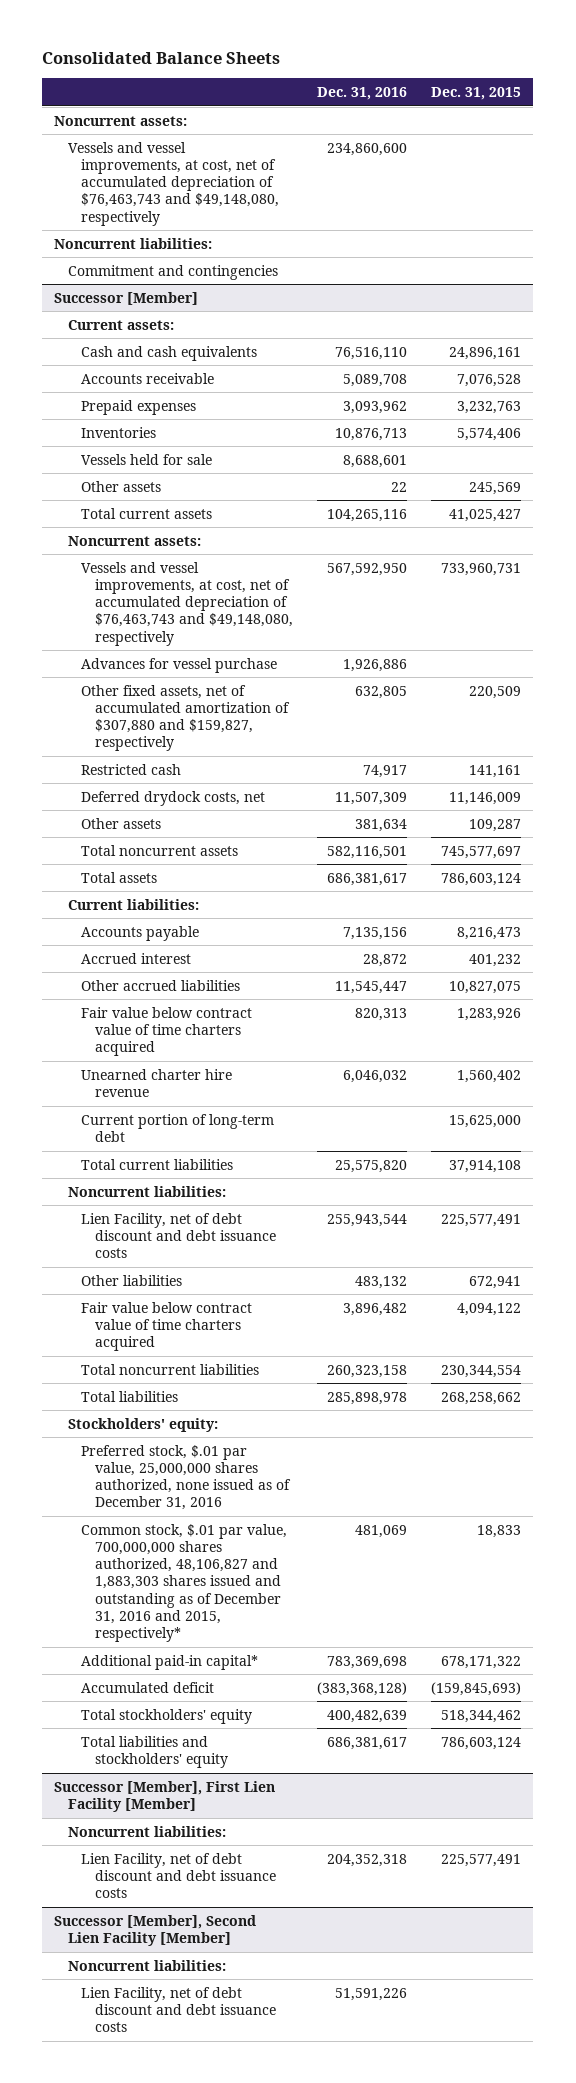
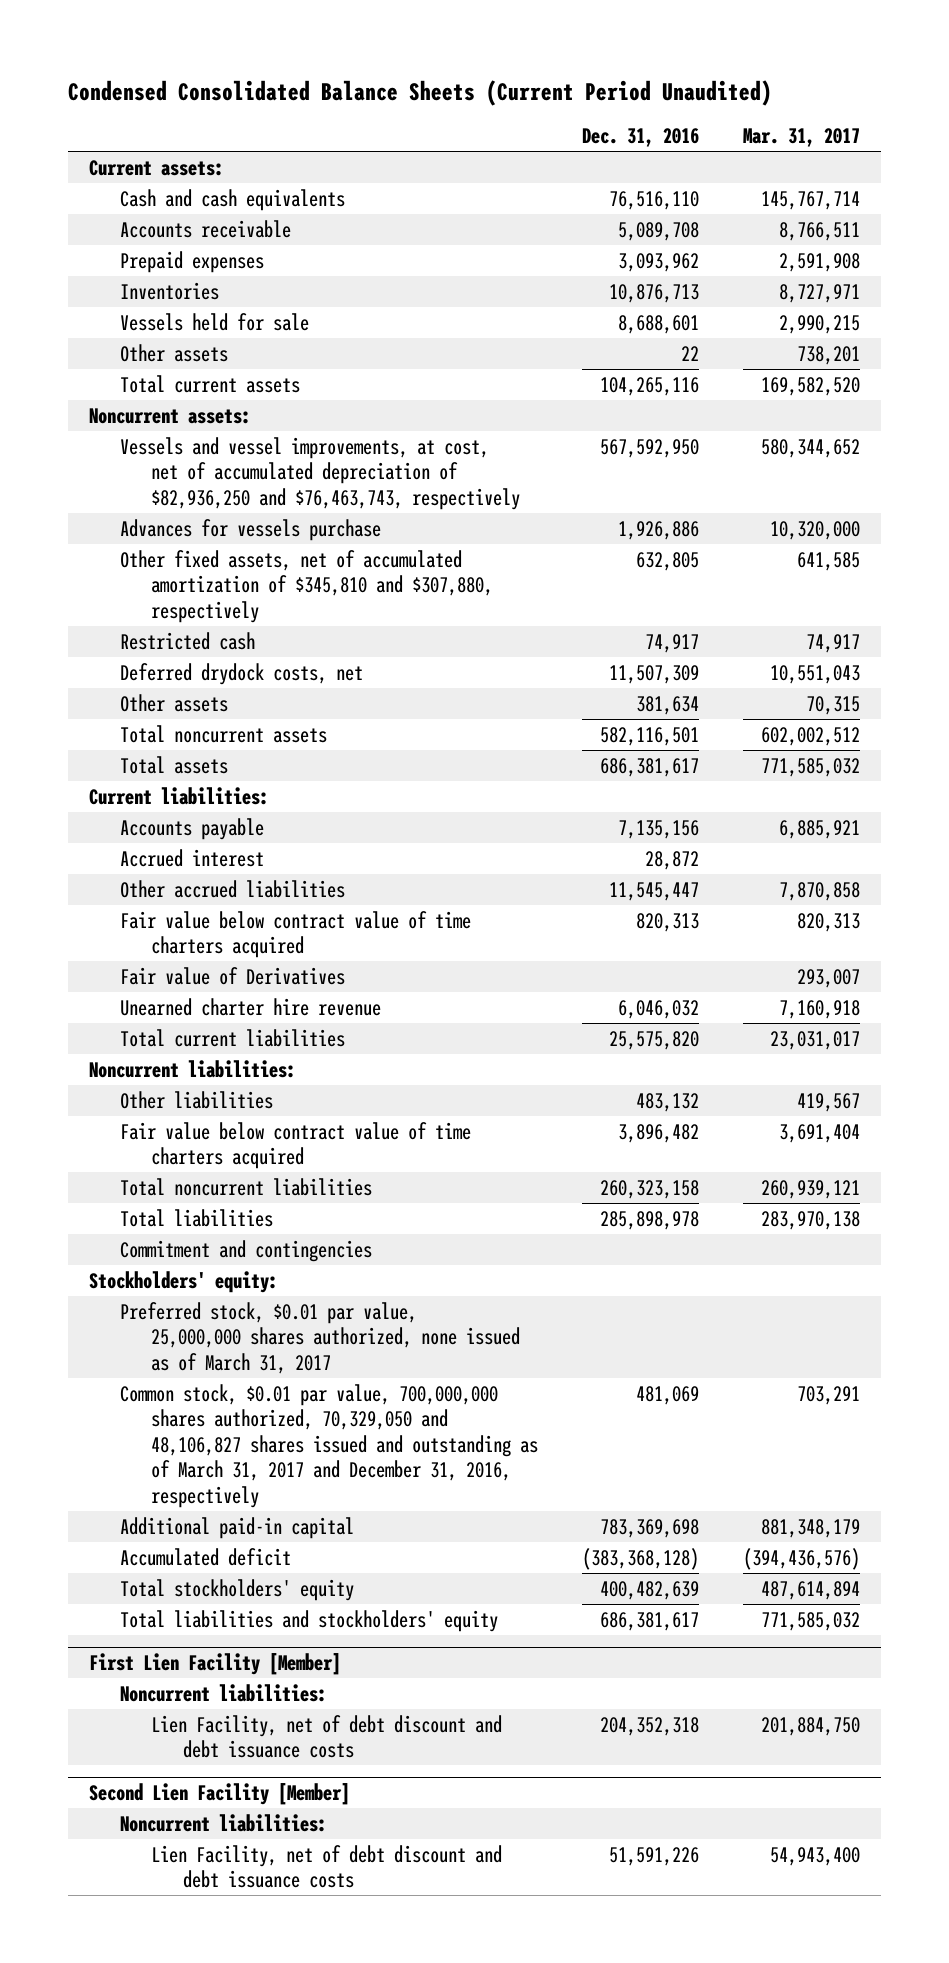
[42,52,281,65] Consolidated Balance Sheets -> [67,79,772,106] Condensed Consolidated Balance Sheets (Current Period Unaudited)
[431,87,522,101] Dec. 31, 2015 -> none
none -> [742,128,860,148] Mar. 31, 2017
[54,115,188,126] Noncurrent assets: -> none
[67,141,280,226] Vessels and vessel improvements, at cost, net of accumulated depreciation of $76,463,743 and $49,148,080, respectively -> none
[54,237,213,249] Noncurrent liabilities: -> none
[54,291,199,305] Successor [Member] -> none
[81,561,293,646] Vessels and vessel improvements, at cost, net of accumulated depreciation of $76,463,743 and $49,148,080, respectively -> [120,436,521,510] Vessels and vessel improvements, at cost, net of accumulated depreciation of $82,936,250 and $76,463,743, respectively
[81,657,278,673] Advances for vessel purchase -> [120,518,382,541] Advances for vessels purchase
[81,684,290,752] Other fixed assets, net of accumulated amortization of $307,880 and $159,827, respectively -> [120,549,494,623] Other fixed assets, net of accumulated amortization of $345,810 and $307,880, respectively
none -> [120,966,346,985] Fair value of Derivatives
[81,1113,275,1142] Current portion of long-term debt -> none
[81,1212,276,1259] Lien Facility, net of debt discount and debt issuance costs -> none
[67,264,278,280] Commitment and contingencies -> [120,1239,373,1262] Commitment and contingencies
[81,1444,291,1511] Preferred stock, $.01 par value, 25,000,000 shares authorized, none issued as of December 31, 2016 -> [120,1301,521,1374] Preferred stock, $0.01 par value, 25,000,000 shares authorized, none issued as of March 31, 2017
[81,1523,288,1642] Common stock, $.01 par value, 700,000,000 shares authorized, 48,106,827 and 1,883,303 shares issued and outstanding as of December 31, 2016 and 2015, respectively* -> [120,1383,539,1508] Common stock, $0.01 par value, 700,000,000 shares authorized, 70,329,050 and 48,106,827 shares issued and outstanding as of March 31, 2017 and December 31, 2016, respectively
[81,1654,259,1670] Additional paid-in capital* -> [120,1516,355,1539] Additional paid-in capital
[54,1780,276,1812] Successor [Member], First Lien Facility [Member] -> [89,1653,342,1676] First Lien Facility [Member]
[54,1914,257,1946] Successor [Member], Second Lien Facility [Member] -> [89,1783,351,1806] Second Lien Facility [Member]

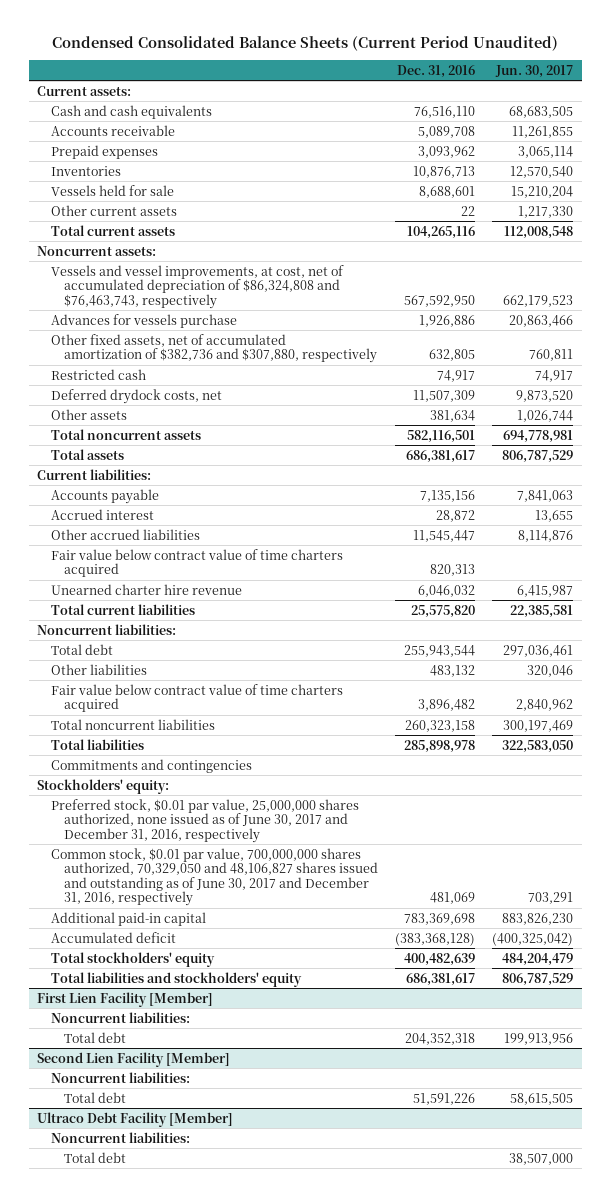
[742,128,860,148] Mar. 31, 2017 -> none
none -> [495,65,574,79] Jun. 30, 2017
[120,343,229,362] Other assets -> [50,204,177,216] Other current assets
[120,436,521,510] Vessels and vessel improvements, at cost, net of accumulated depreciation of $82,936,250 and $76,463,743, respectively -> [50,264,344,309] Vessels and vessel improvements, at cost, net of accumulated depreciation of $86,324,808 and $76,463,743, respectively
[120,549,494,623] Other fixed assets, net of accumulated amortization of $345,810 and $307,880, respectively -> [50,333,377,364] Other fixed assets, net of accumulated amortization of $382,736 and $307,880, respectively
[120,966,346,985] Fair value of Derivatives -> none
none -> [50,643,113,655] Total debt
[120,1239,373,1262] Commitment and contingencies -> [50,758,252,773] Commitments and contingencies
[120,1301,521,1374] Preferred stock, $0.01 par value, 25,000,000 shares authorized, none issued as of March 31, 2017 -> [50,798,359,843] Preferred stock, $0.01 par value, 25,000,000 shares authorized, none issued as of June 30, 2017 and December 31, 2016, respectively
[120,1383,539,1508] Common stock, $0.01 par value, 700,000,000 shares authorized, 70,329,050 and 48,106,827 shares issued and outstanding as of March 31, 2017 and December 31, 2016, respectively -> [50,847,378,907] Common stock, $0.01 par value, 700,000,000 shares authorized, 70,329,050 and 48,106,827 shares issued and outstanding as of June 30, 2017 and December 31, 2016, respectively
[151,1714,503,1759] Lien Facility, net of debt discount and debt issuance costs -> [63,1031,126,1043] Total debt
[151,1844,503,1889] Lien Facility, net of debt discount and debt issuance costs -> [63,1091,126,1103] Total debt
none -> [37,1111,234,1127] Ultraco Debt Facility [Member]
none -> [50,1131,190,1143] Noncurrent liabilities:
none -> [63,1151,126,1163] Total debt

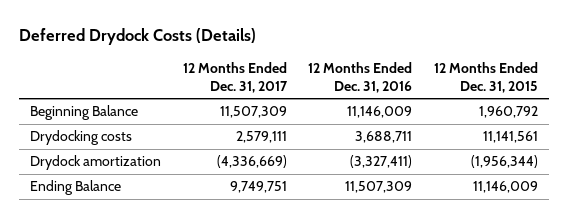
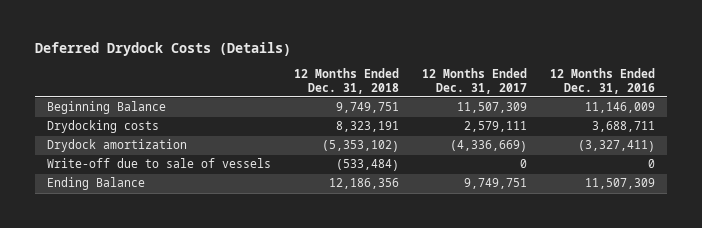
[434,61,539,93] 12 Months Ended Dec. 31, 2015 -> none
none -> [293,68,399,94] 12 Months Ended Dec. 31, 2018
none -> [46,158,271,169] Write-off due to sale of vessels

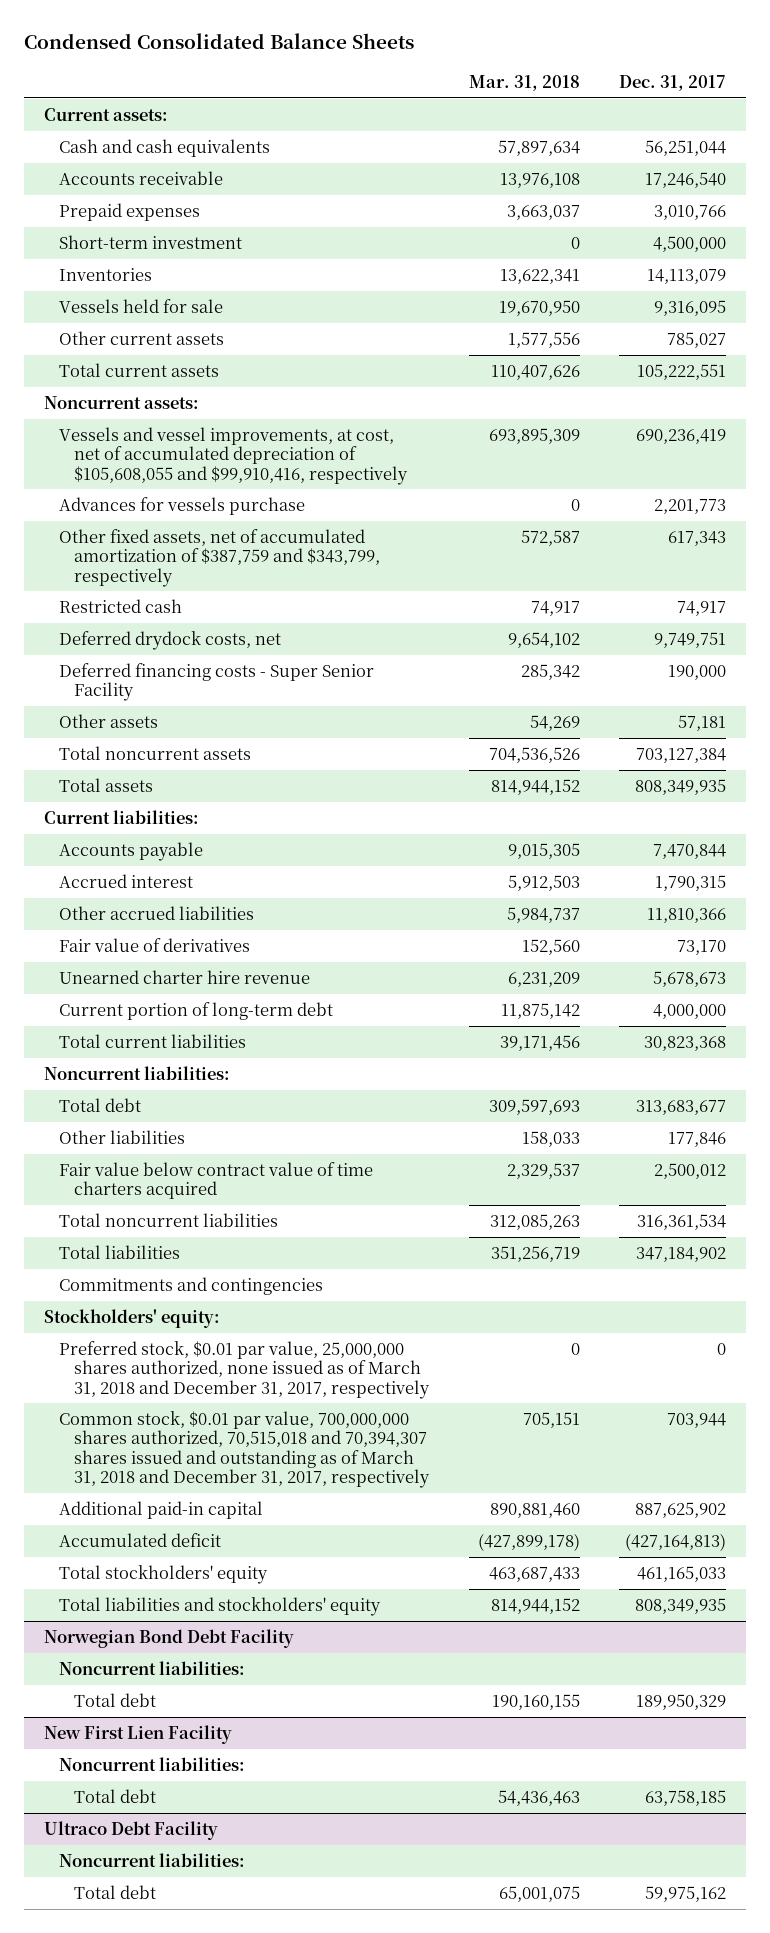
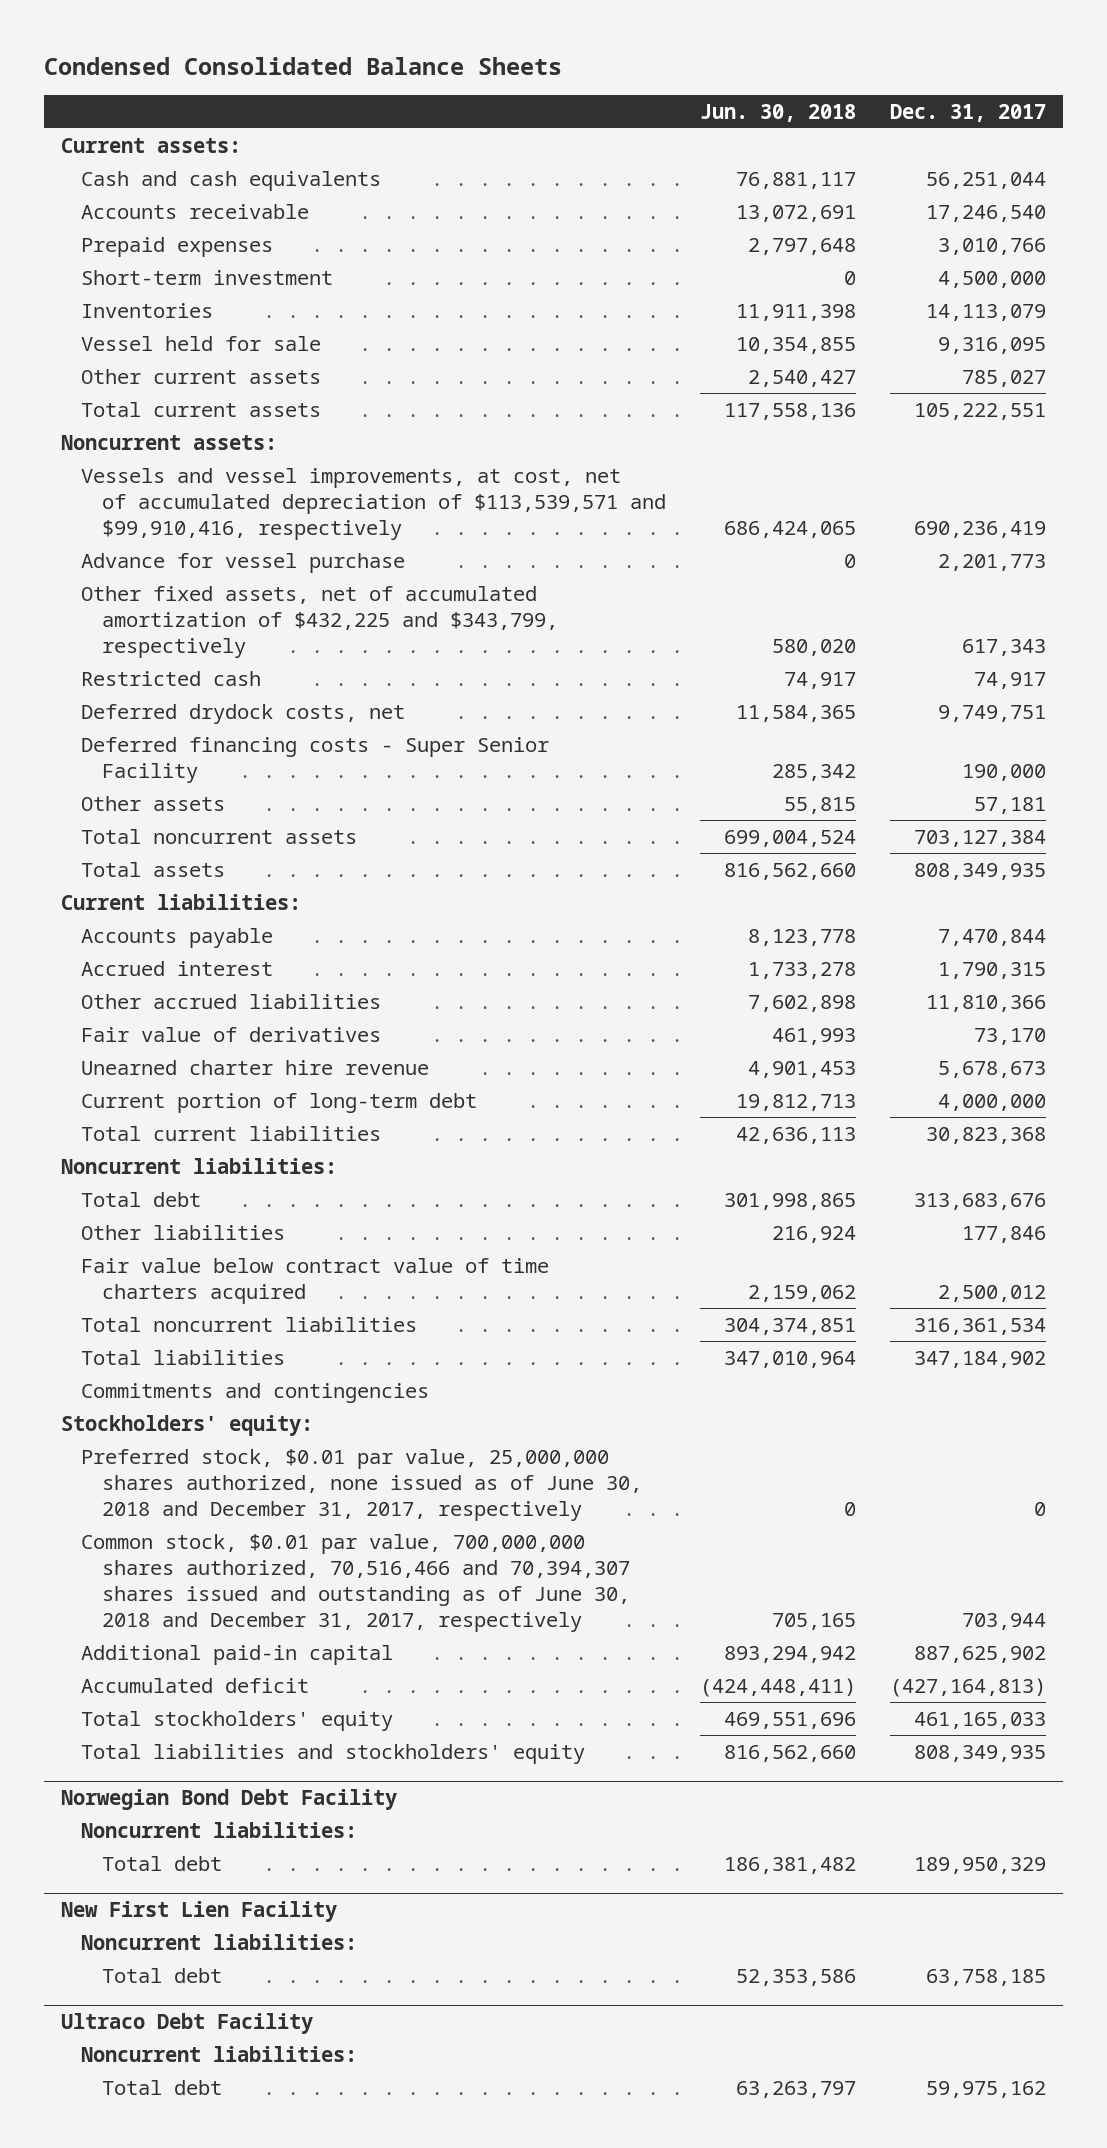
[468,74,580,91] Mar. 31, 2018 -> none
none -> [699,103,856,122] Jun. 30, 2018
[58,298,223,313] Vessels held for sale -> [81,335,322,351] Vessel held for sale
[58,426,408,485] Vessels and vessel improvements, at cost, net of accumulated depreciation of $105,608,055 and $99,910,416, respectively -> [81,467,666,540] Vessels and vessel improvements, at cost, net of accumulated depreciation of $113,539,571 and $99,910,416, respectively
[58,496,305,515] Advances for vessels purchase -> [81,552,406,573] Advance for vessel purchase
[58,528,380,587] Other fixed assets, net of accumulated amortization of $387,759 and $343,799, respectively -> [81,585,558,658] Other fixed assets, net of accumulated amortization of $432,225 and $343,799, respectively
[636,1099,727,1115] 313,683,677 -> [914,1192,1047,1210] 313,683,676
[58,1340,430,1399] Preferred stock, $0.01 par value, 25,000,000 shares authorized, none issued as of March 31, 2018 and December 31, 2017, respectively -> [81,1448,642,1521] Preferred stock, $0.01 par value, 25,000,000 shares authorized, none issued as of June 30, 2018 and December 31, 2017, respectively
[58,1410,430,1489] Common stock, $0.01 par value, 700,000,000 shares authorized, 70,515,018 and 70,394,307 shares issued and outstanding as of March 31, 2018 and December 31, 2017, respectively -> [81,1533,630,1632] Common stock, $0.01 par value, 700,000,000 shares authorized, 70,516,466 and 70,394,307 shares issued and outstanding as of June 30, 2018 and December 31, 2017, respectively

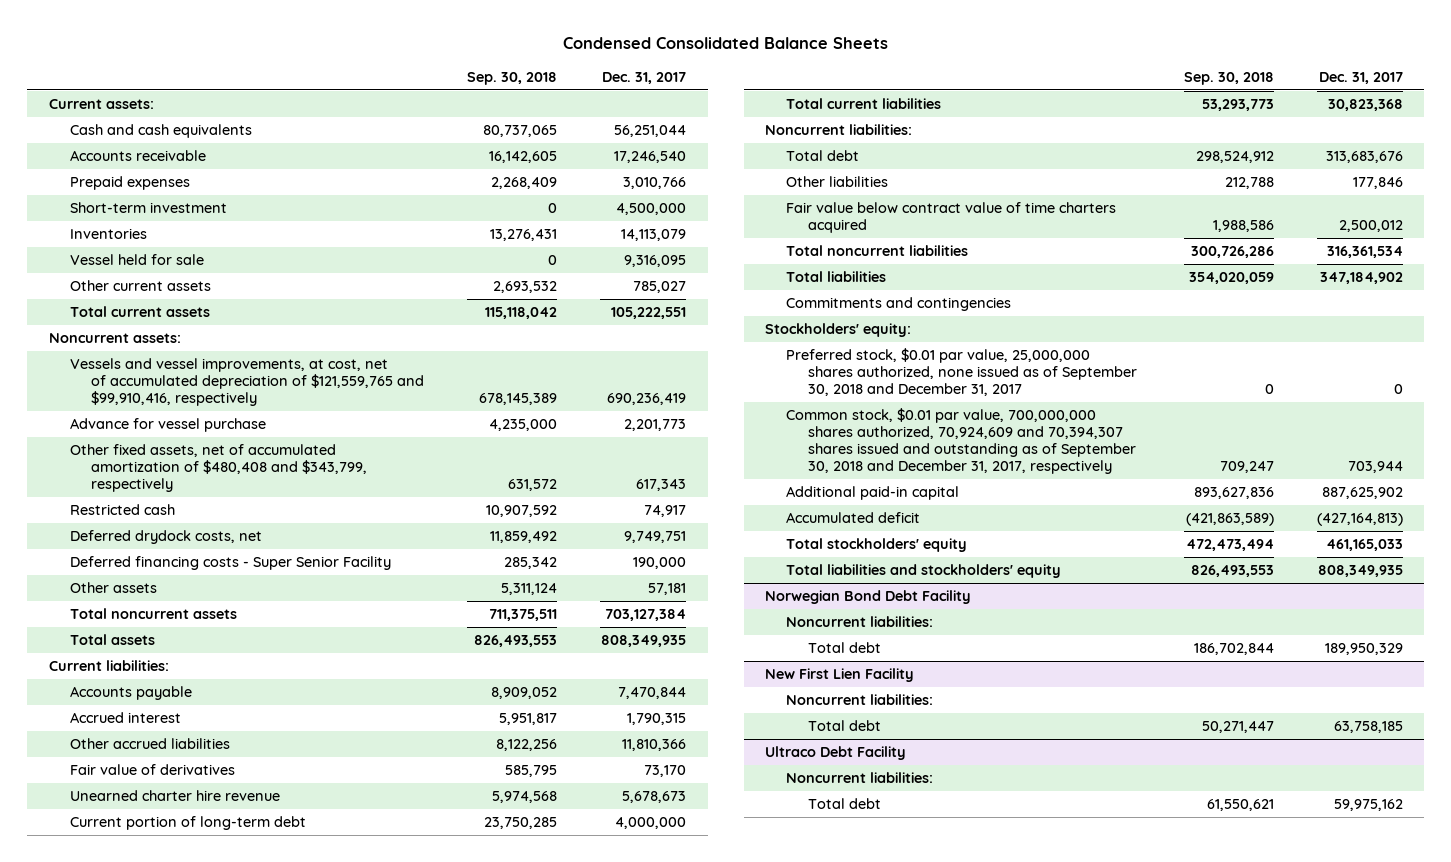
[699,103,856,122] Jun. 30, 2018 -> none
none -> [467,71,558,85] Sep. 30, 2018
[81,467,666,540] Vessels and vessel improvements, at cost, net of accumulated depreciation of $113,539,571 and $99,910,416, respectively -> [69,358,425,406] Vessels and vessel improvements, at cost, net of accumulated depreciation of $121,559,765 and $99,910,416, respectively
[81,585,558,658] Other fixed assets, net of accumulated amortization of $432,225 and $343,799, respectively -> [69,444,368,492] Other fixed assets, net of accumulated amortization of $480,408 and $343,799, respectively
[81,1448,642,1521] Preferred stock, $0.01 par value, 25,000,000 shares authorized, none issued as of June 30, 2018 and December 31, 2017, respectively -> [786,348,1137,396] Preferred stock, $0.01 par value, 25,000,000 shares authorized, none issued as of September 30, 2018 and December 31, 2017
[81,1533,630,1632] Common stock, $0.01 par value, 700,000,000 shares authorized, 70,516,466 and 70,394,307 shares issued and outstanding as of June 30, 2018 and December 31, 2017, respectively -> [786,408,1136,474] Common stock, $0.01 par value, 700,000,000 shares authorized, 70,924,609 and 70,394,307 shares issued and outstanding as of September 30, 2018 and December 31, 2017, respectively

